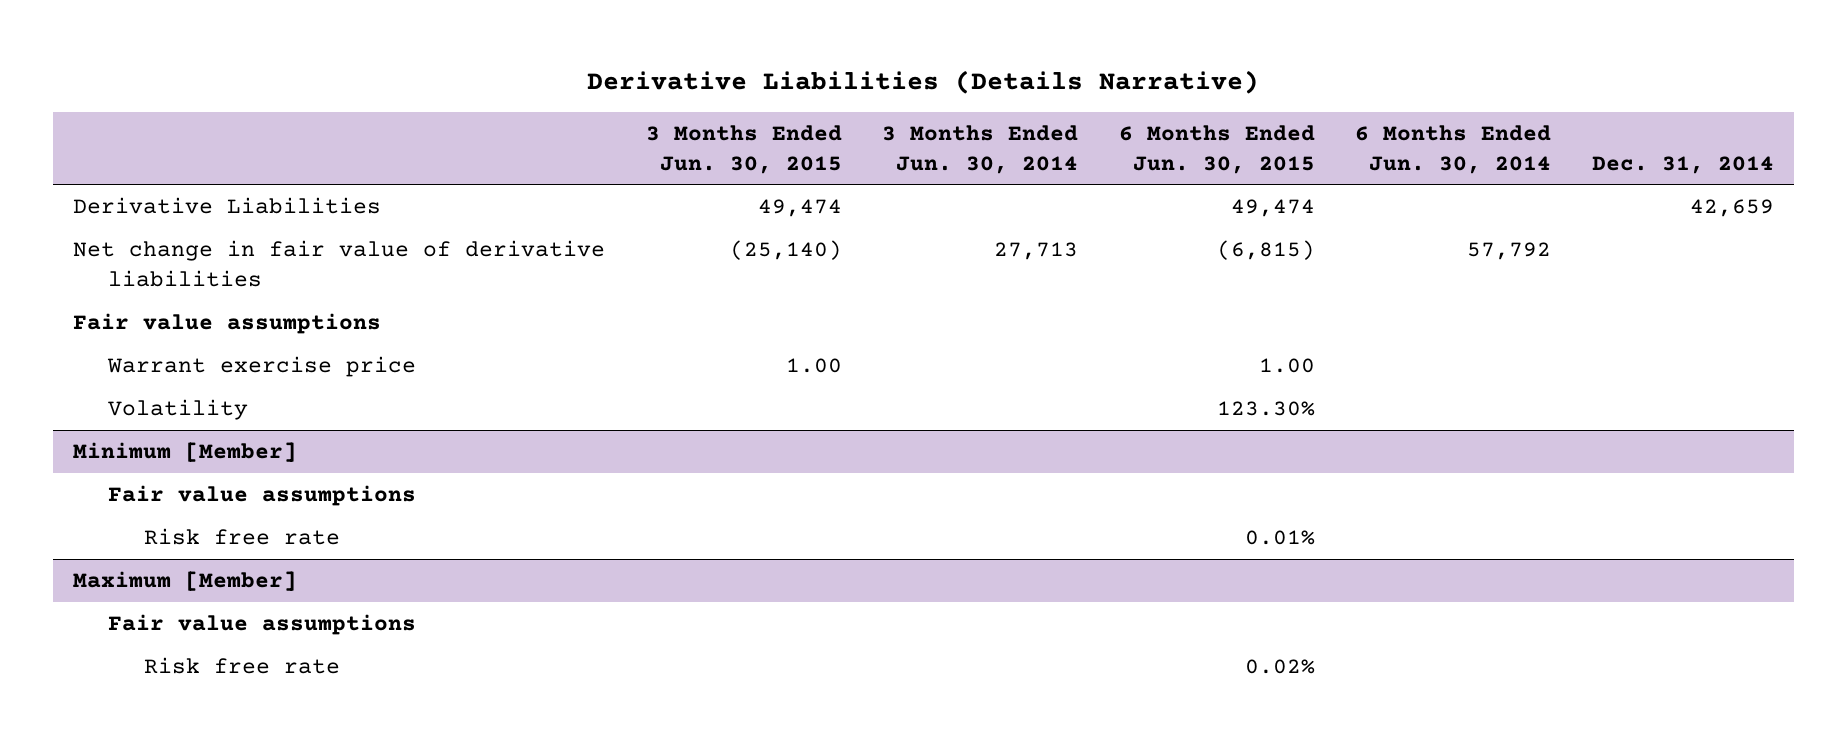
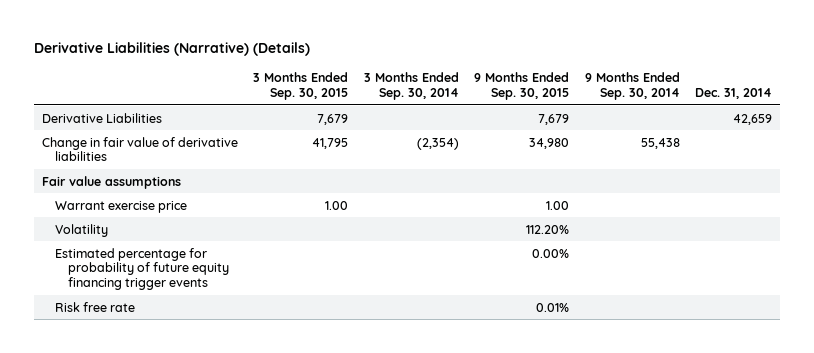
[587,69,1260,94] Derivative Liabilities (Details Narrative) -> [33,42,310,57] Derivative Liabilities (Narrative) (Details)
[645,124,842,174] 3 Months Ended Jun. 30, 2015 -> none
[882,124,1079,174] 3 Months Ended Jun. 30, 2014 -> none
[1118,124,1315,174] 6 Months Ended Jun. 30, 2015 -> none
[1355,124,1552,174] 6 Months Ended Jun. 30, 2014 -> none
none -> [253,72,349,100] 3 Months Ended Sep. 30, 2015
none -> [363,72,459,100] 3 Months Ended Sep. 30, 2014
none -> [474,72,570,100] 9 Months Ended Sep. 30, 2015
none -> [584,72,680,100] 9 Months Ended Sep. 30, 2014
[73,240,606,287] Net change in fair value of derivative liabilities -> [41,136,238,162] Change in fair value of derivative liabilities
[73,442,298,463] Minimum [Member] -> none
[108,485,417,507] Fair value assumptions -> none
[143,528,340,546] Risk free rate -> none
[73,571,298,592] Maximum [Member] -> none
[108,614,417,636] Fair value assumptions -> none
[143,657,340,675] Risk free rate -> none
none -> [54,247,229,291] Estimated percentage for probability of future equity financing trigger events
none -> [54,301,135,312] Risk free rate

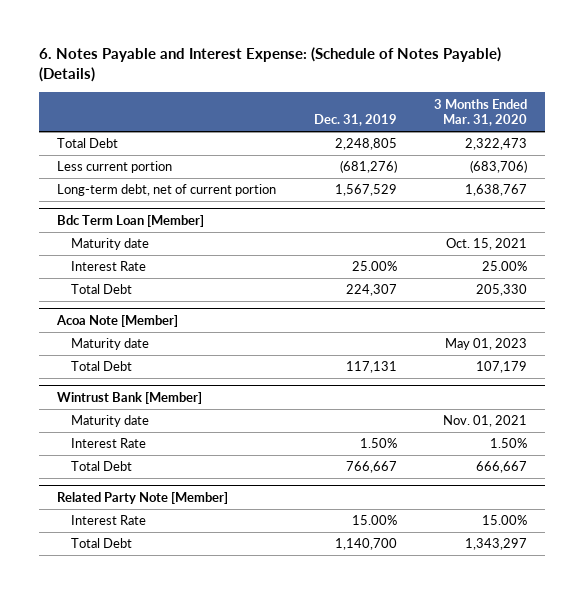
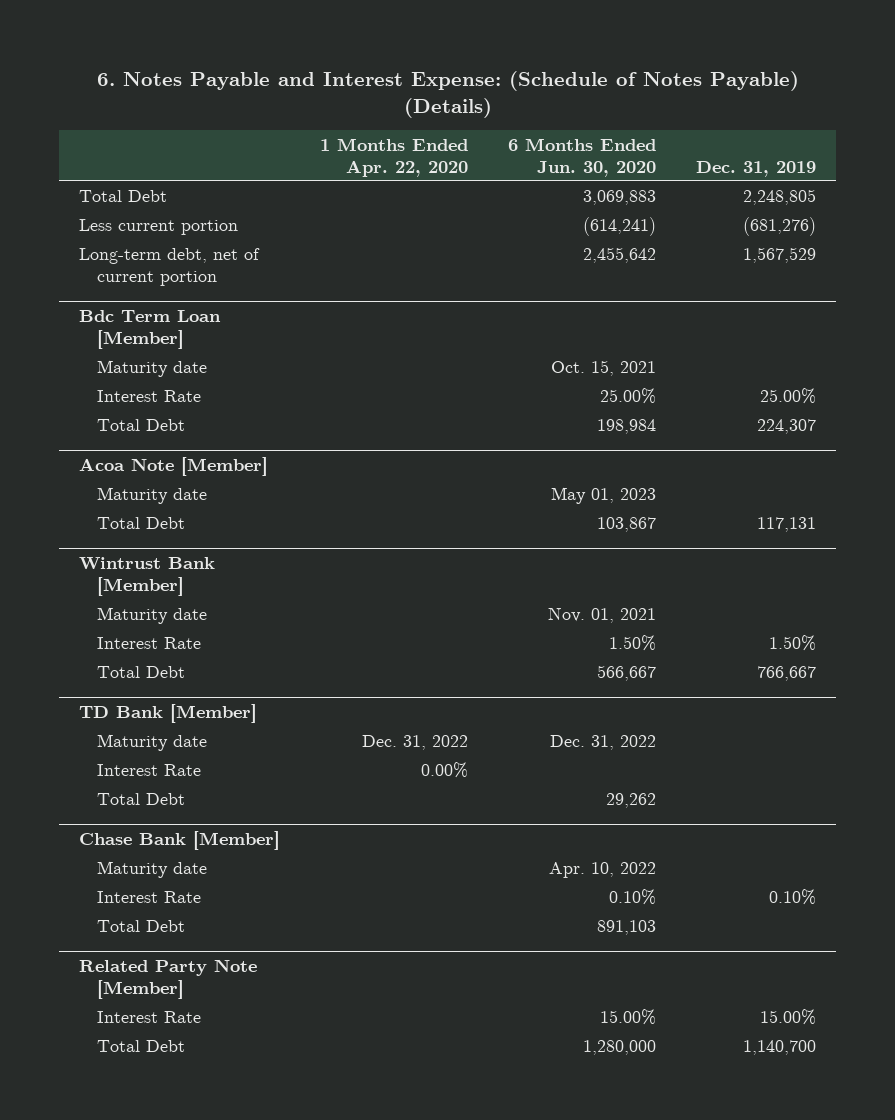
[433,98,527,127] 3 Months Ended Mar. 31, 2020 -> none
none -> [320,137,469,177] 1 Months Ended Apr. 22, 2020
none -> [508,137,657,177] 6 Months Ended Jun. 30, 2020
none -> [79,704,258,724] TD Bank [Member]
none -> [97,734,208,752] Maturity date
none -> [97,764,202,777] Interest Rate
none -> [97,793,186,806] Total Debt
none -> [79,831,281,851] Chase Bank [Member]
none -> [97,861,208,879] Maturity date
none -> [97,891,202,904] Interest Rate
none -> [97,920,186,933] Total Debt

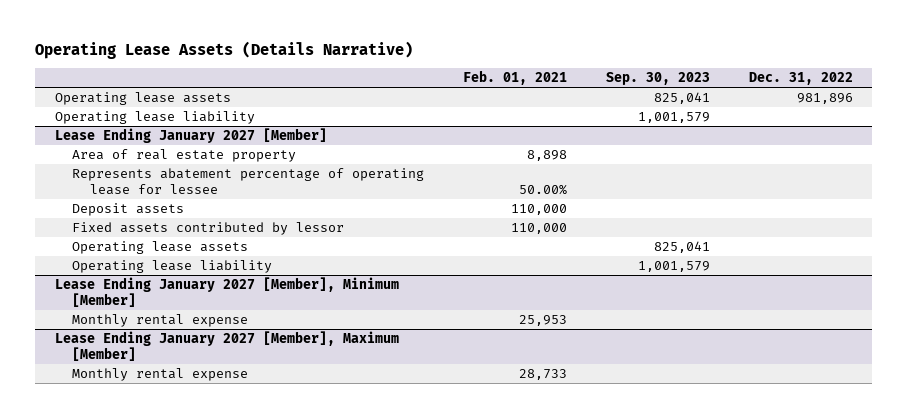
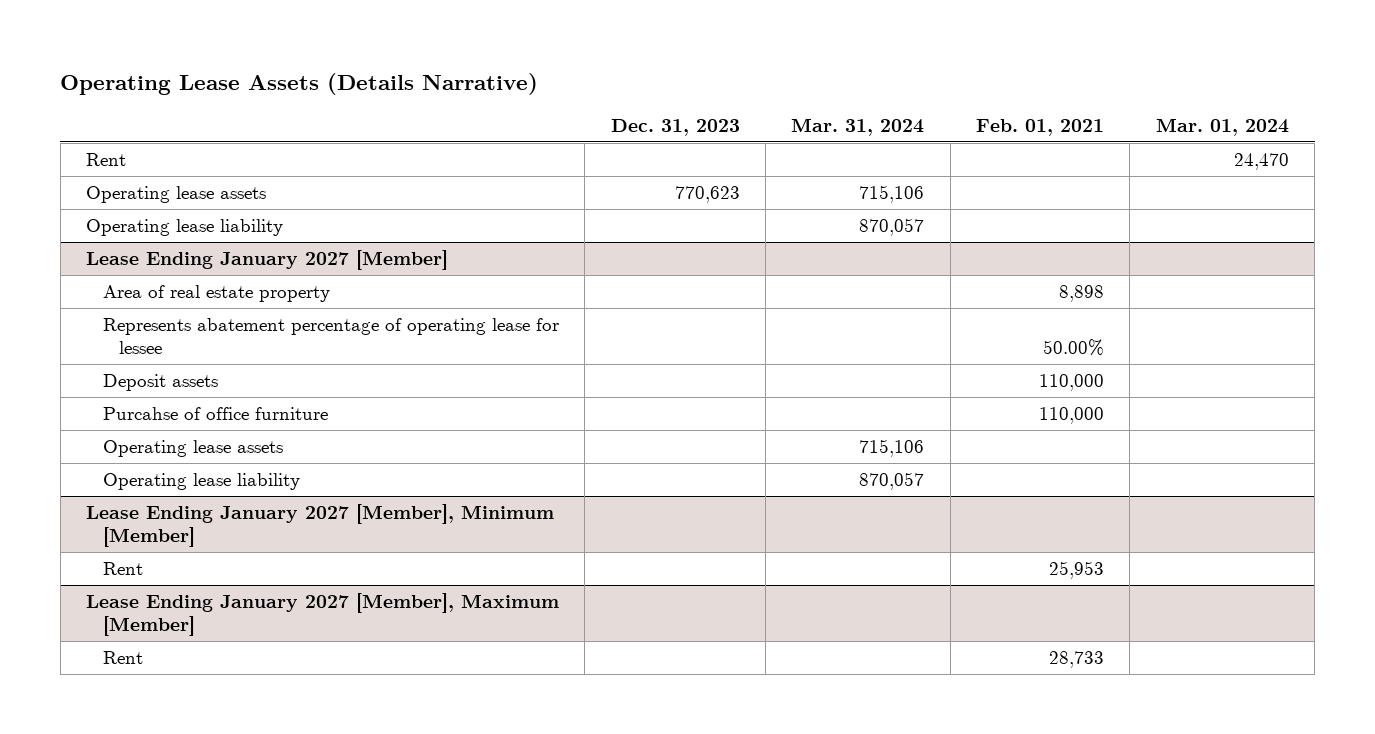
[606,72,711,86] Sep. 30, 2023 -> none
[749,72,854,86] Dec. 31, 2022 -> none
none -> [610,119,740,137] Dec. 31, 2023
none -> [791,118,925,137] Mar. 31, 2024
none -> [1155,118,1289,137] Mar. 01, 2024
none -> [85,153,126,167] Rent
[72,221,345,235] Fixed assets contributed by lessor -> none
none -> [102,407,328,421] Purcahse of office furniture
[72,313,249,327] Monthly rental expense -> [102,562,143,576] Rent
[72,367,249,381] Monthly rental expense -> [102,651,143,665] Rent

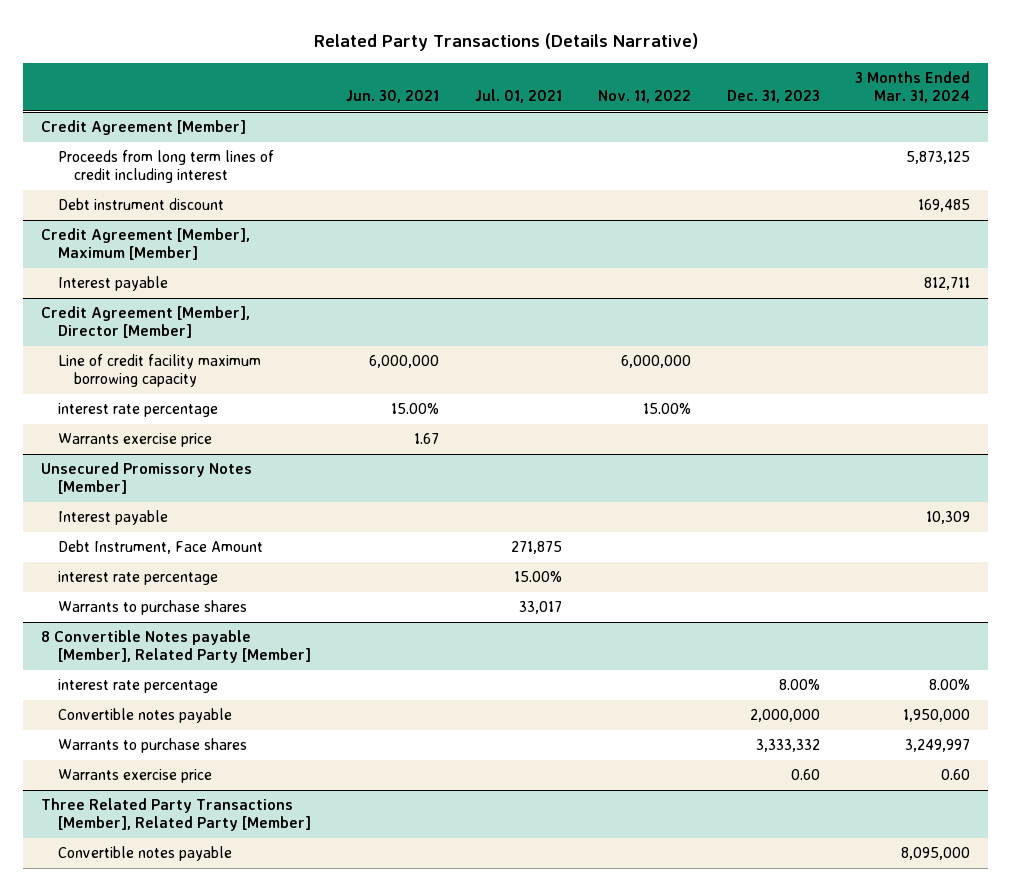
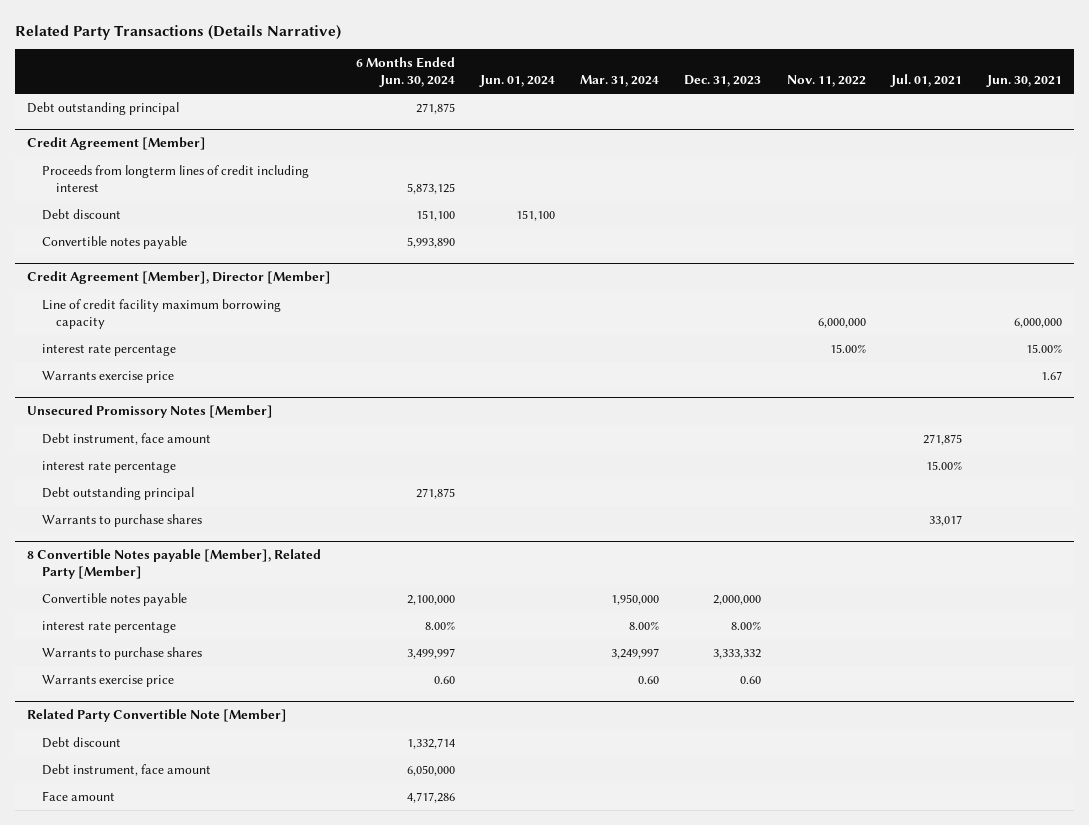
[855,70,971,104] 3 Months Ended Mar. 31, 2024 -> none
none -> [356,57,456,87] 6 Months Ended Jun. 30, 2024
none -> [479,74,556,87] Jun. 01, 2024
none -> [580,74,660,87] Mar. 31, 2024
none -> [27,102,180,116] Debt outstanding principal
[40,228,250,261] Credit Agreement [Member], Maximum [Member] -> none
[57,276,168,292] Interest payable -> none
[57,150,274,184] Proceeds from long term lines of credit including interest -> [41,165,309,192] Proceeds from longterm lines of credit including interest
[57,198,224,211] Debt instrument discount -> [41,209,121,221] Debt discount
none -> [41,236,187,250] Convertible notes payable
[57,510,168,526] Interest payable -> none
[57,540,263,555] Debt Instrument, Face Amount -> [41,433,211,446] Debt instrument, face amount
none -> [41,487,194,501] Debt outstanding principal
[57,679,218,694] interest rate percentage -> [41,621,176,634] interest rate percentage
[40,798,311,832] Three Related Party Transactions [Member], Related Party [Member] -> none
[57,846,232,862] Convertible notes payable -> none
none -> [27,709,288,723] Related Party Convertible Note [Member]
none -> [41,737,121,749] Debt discount
none -> [41,764,211,777] Debt instrument, face amount
none -> [41,791,115,802] Face amount

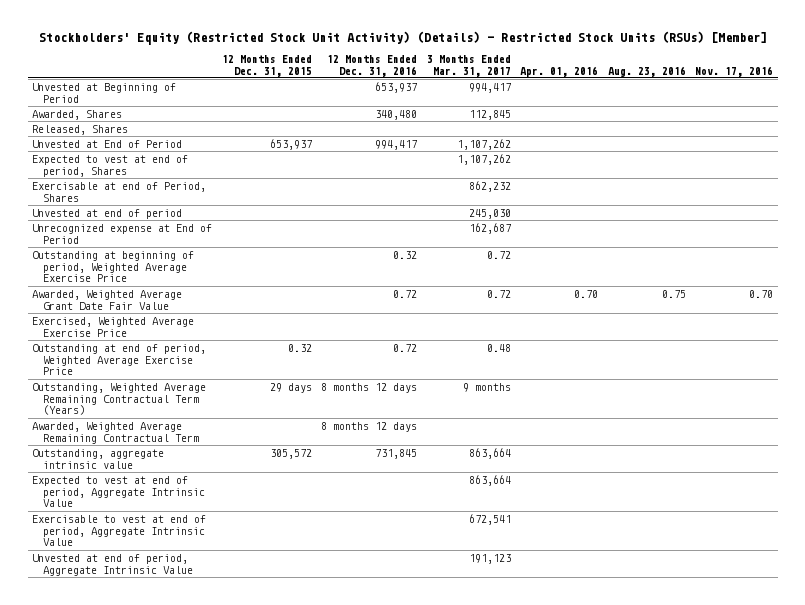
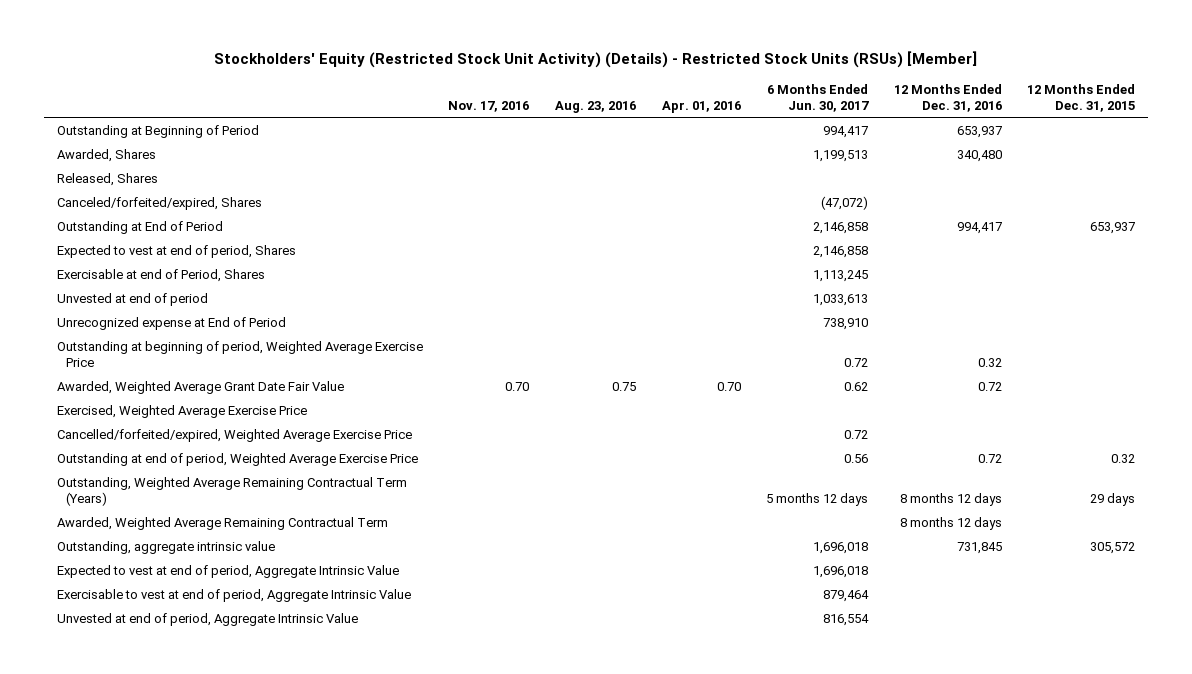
[426,54,511,77] 3 Months Ended Mar. 31, 2017 -> none
none -> [767,83,870,113] 6 Months Ended Jun. 30, 2017
[32,82,177,103] Unvested at Beginning of Period -> [56,124,259,138] Outstanding at Beginning of Period
none -> [56,196,262,210] Canceled/forfeited/expired, Shares
[32,139,183,148] Unvested at End of Period -> [56,220,223,234] Outstanding at End of Period
none -> [56,428,412,442] Cancelled/forfeited/expired, Weighted Average Exercise Price

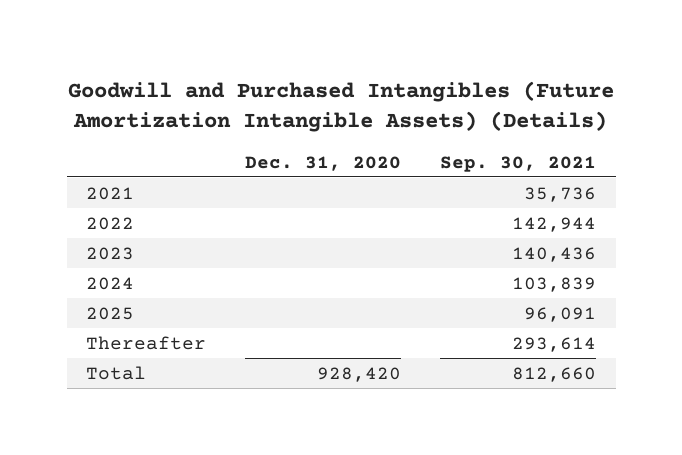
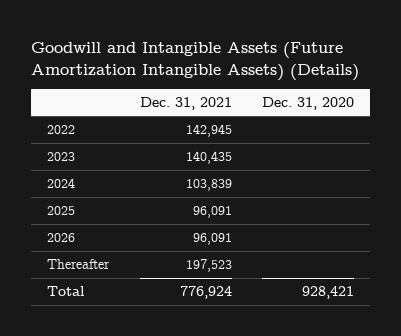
[68,81,615,133] Goodwill and Purchased Intangibles (Future Amortization Intangible Assets) (Details) -> [31,42,360,81] Goodwill and Intangible Assets (Future Amortization Intangible Assets) (Details)
[440,155,597,172] Sep. 30, 2021 -> none
none -> [139,96,232,110] Dec. 31, 2021
[86,186,135,200] 2021 -> none
none -> [46,233,75,243] 2026
[317,366,402,382] 928,420 -> [302,286,355,300] 928,421

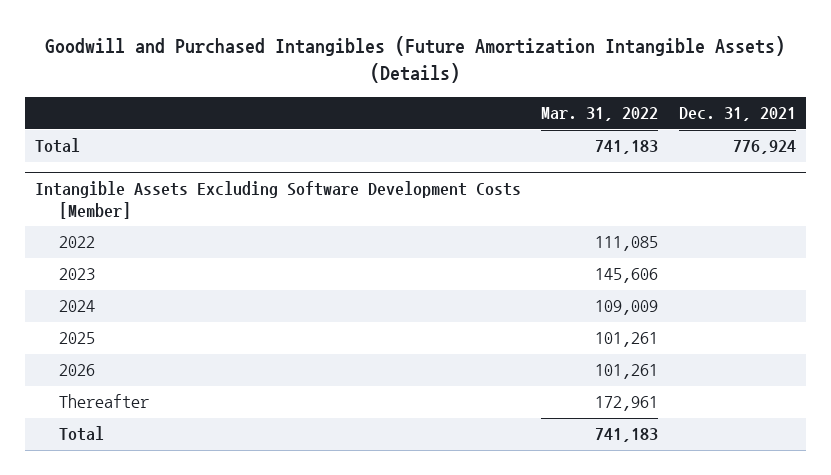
[31,42,360,81] Goodwill and Intangible Assets (Future Amortization Intangible Assets) (Details) -> [45,36,786,84] Goodwill and Purchased Intangibles (Future Amortization Intangible Assets) (Details)
[262,96,355,110] Dec. 31, 2020 -> none
none -> [541,107,659,122] Mar. 31, 2022
[46,125,75,135] 2022 -> none
[46,152,75,162] 2023 -> none
[46,178,75,189] 2024 -> none
[46,206,75,216] 2025 -> none
[46,233,75,243] 2026 -> none
[46,259,110,270] Thereafter -> none
none -> [35,181,522,219] Intangible Assets Excluding Software Development Costs [Member]
none -> [58,236,95,249] 2022
none -> [58,268,95,281] 2023
none -> [58,300,95,313] 2024
none -> [58,332,95,345] 2025
none -> [58,364,95,377] 2026
none -> [58,394,149,409] Thereafter
none -> [58,426,104,442] Total

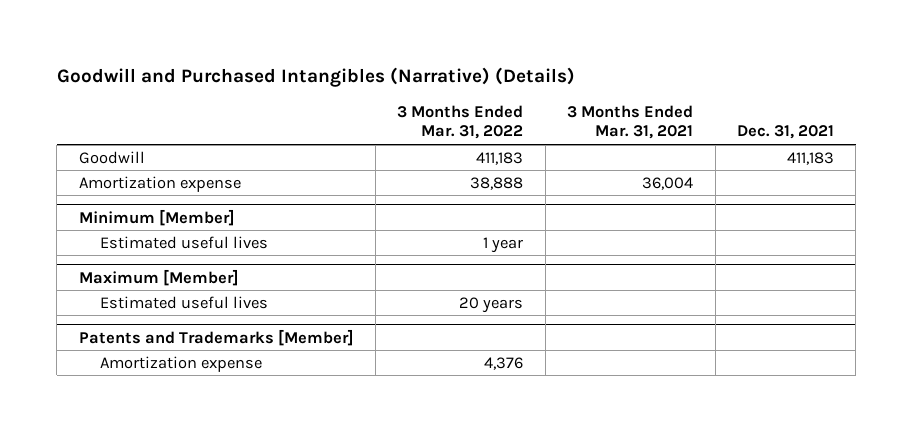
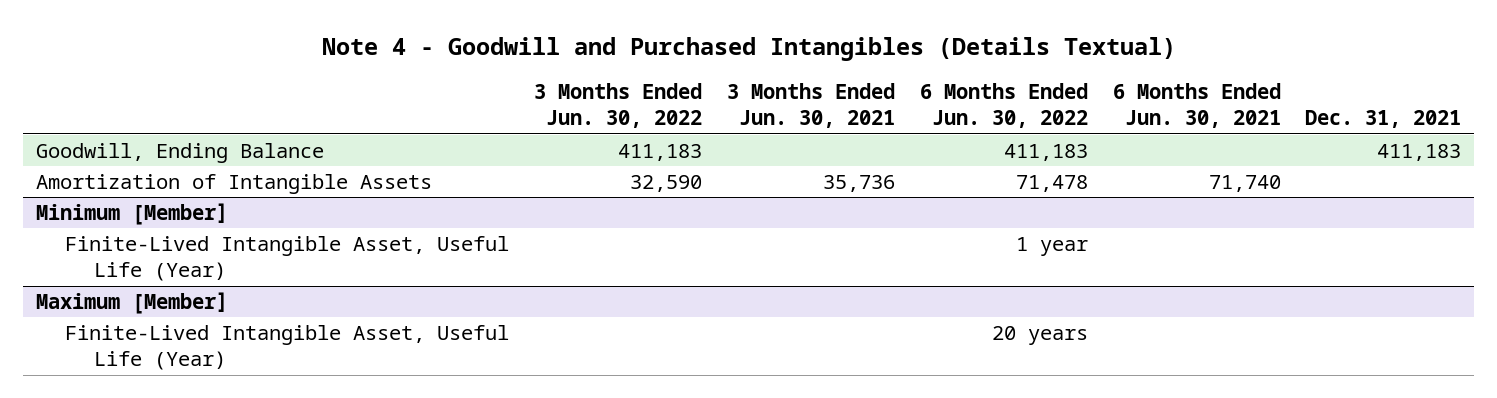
[56,67,575,88] Goodwill and Purchased Intangibles (Narrative) (Details) -> [321,37,1176,62] Note 4 - Goodwill and Purchased Intangibles (Details Textual)
[397,104,524,140] 3 Months Ended Mar. 31, 2022 -> none
[567,104,694,140] 3 Months Ended Mar. 31, 2021 -> none
none -> [533,83,702,129] 3 Months Ended Jun. 30, 2022
none -> [726,83,895,129] 3 Months Ended Jun. 30, 2021
none -> [919,83,1088,129] 6 Months Ended Jun. 30, 2022
none -> [1112,83,1281,129] 6 Months Ended Jun. 30, 2021
[78,150,145,164] Goodwill -> [35,143,324,164] Goodwill, Ending Balance
[78,175,241,192] Amortization expense -> [35,174,432,195] Amortization of Intangible Assets
[99,235,268,249] Estimated useful lives -> [64,236,509,282] Finite-Lived Intangible Asset, Useful Life (Year)
[78,328,354,346] Patents and Trademarks [Member] -> none
[99,355,262,372] Amortization expense -> none
[99,295,268,309] Estimated useful lives -> [64,325,509,371] Finite-Lived Intangible Asset, Useful Life (Year)

